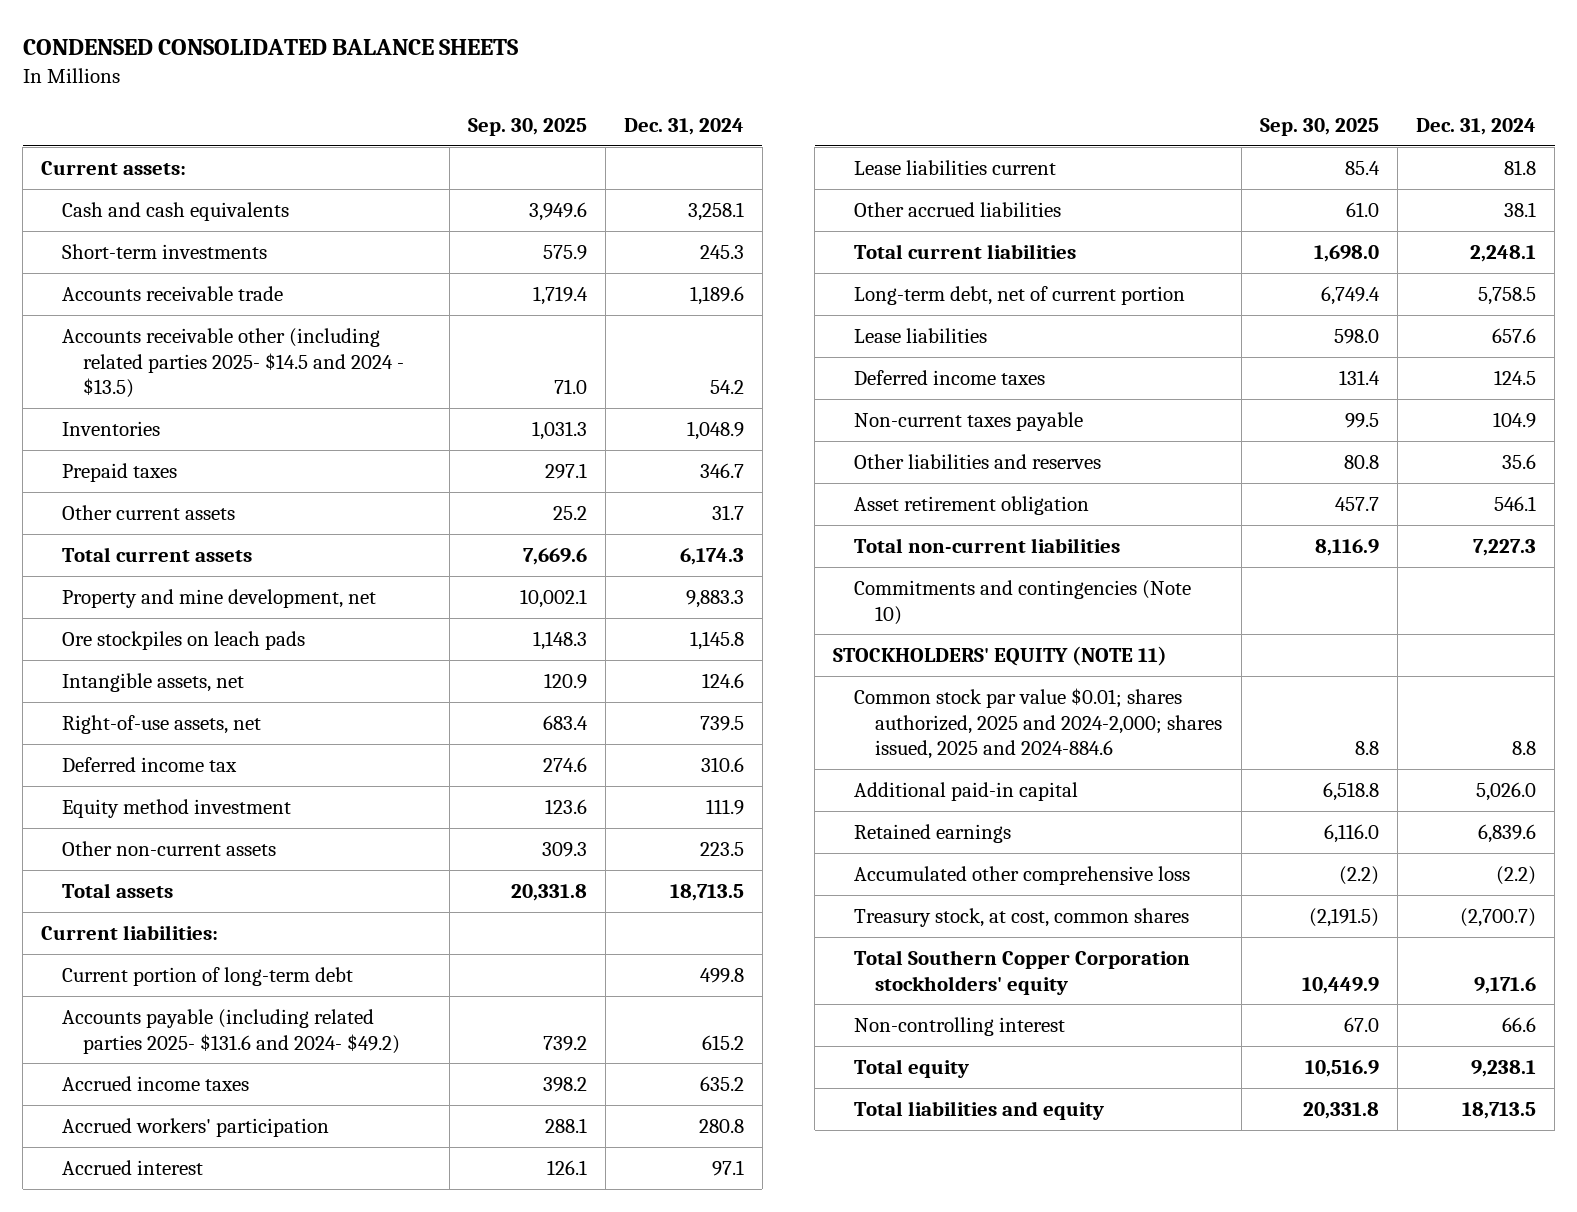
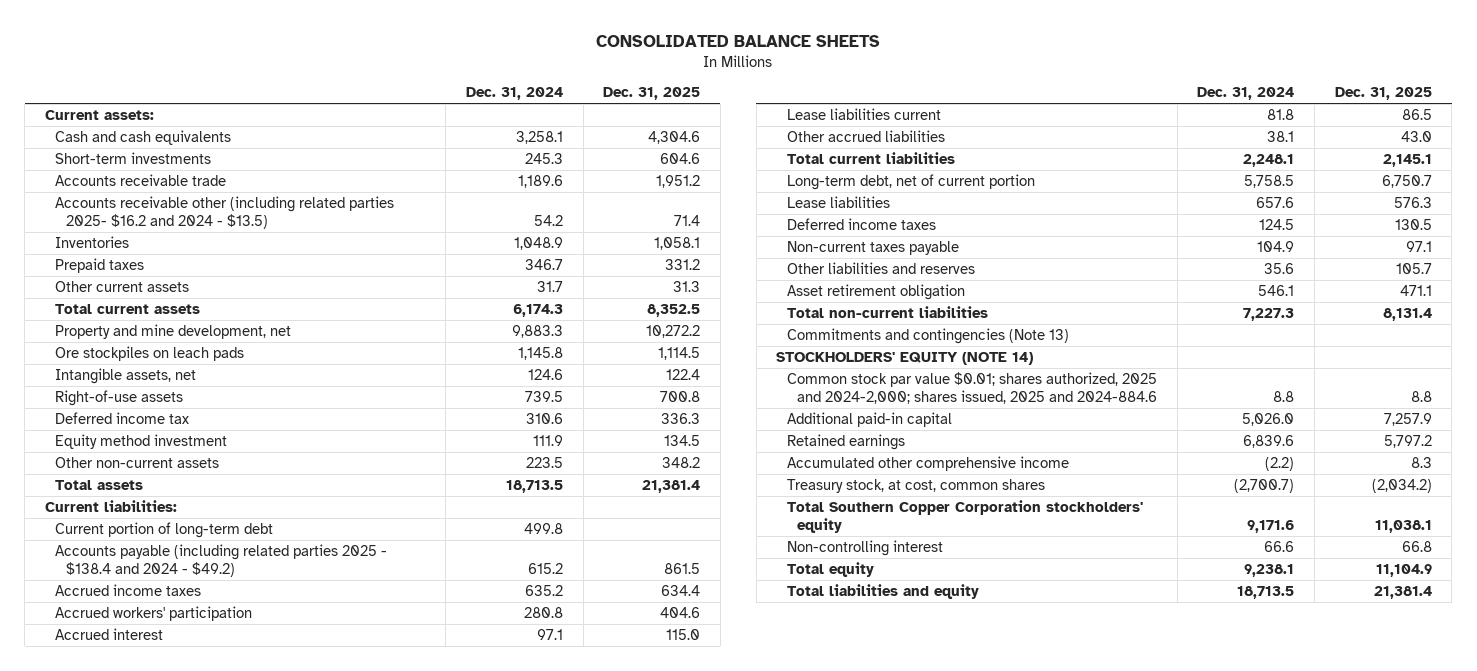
[22,39,518,56] CONDENSED CONSOLIDATED BALANCE SHEETS -> [596,35,881,48] CONSOLIDATED BALANCE SHEETS
[467,118,587,137] Sep. 30, 2025 -> none
none -> [603,87,701,101] Dec. 31, 2025
[62,327,405,399] Accounts receivable other (including related parties 2025- $14.5 and 2024 - $13.5) -> [55,196,395,230] Accounts receivable other (including related parties 2025- $16.2 and 2024 - $13.5)
[62,714,262,734] Right-of-use assets, net -> [55,390,184,407] Right-of-use assets
[62,1008,401,1054] Accounts payable (including related parties 2025- $131.6 and 2024- $49.2) -> [55,544,388,578] Accounts payable (including related parties 2025 - $138.4 and 2024 - $49.2)
[854,579,1192,625] Commitments and contingencies (Note 10) -> [786,328,1069,345] Commitments and contingencies (Note 13)
[833,645,1168,666] STOCKHOLDERS' EQUITY (NOTE 11) -> [776,352,1034,366] STOCKHOLDERS' EQUITY (NOTE 14)
[854,865,1191,885] Accumulated other comprehensive loss -> [786,456,1069,472] Accumulated other comprehensive income

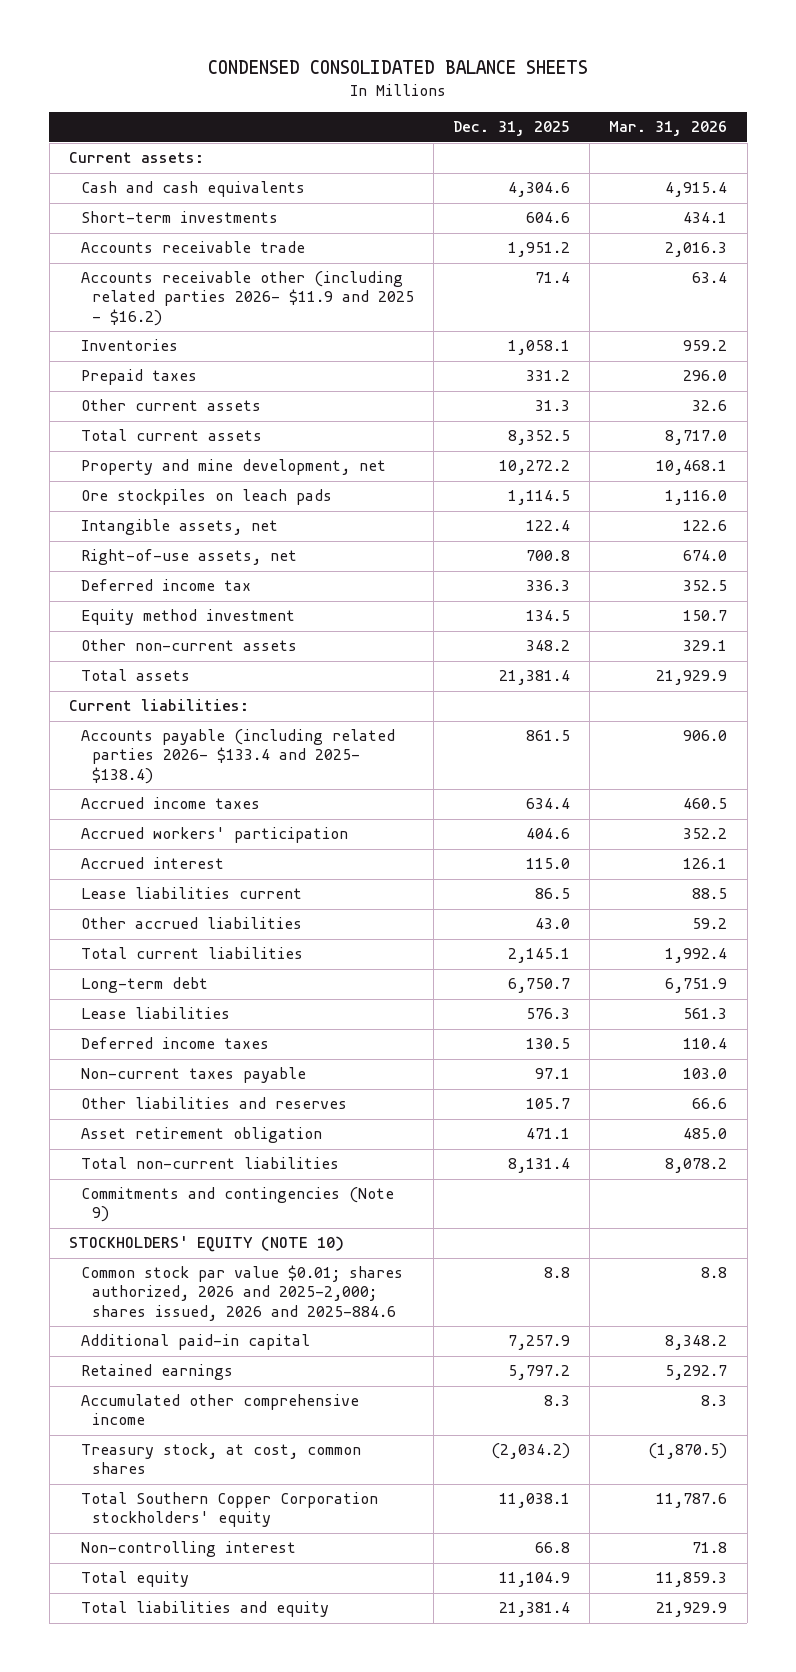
[596,35,881,48] CONSOLIDATED BALANCE SHEETS -> [208,60,589,75] CONDENSED CONSOLIDATED BALANCE SHEETS
[465,87,563,101] Dec. 31, 2024 -> none
none -> [609,121,728,137] Mar. 31, 2026
[55,196,395,230] Accounts receivable other (including related parties 2025- $16.2 and 2024 - $13.5) -> [80,271,415,326] Accounts receivable other (including related parties 2026- $11.9 and 2025 - $16.2)
[55,390,184,407] Right-of-use assets -> [80,549,297,566] Right-of-use assets, net
[55,522,274,539] Current portion of long-term debt -> none
[55,544,388,578] Accounts payable (including related parties 2025 - $138.4 and 2024 - $49.2) -> [80,729,395,784] Accounts payable (including related parties 2026- $133.4 and 2025- $138.4)
[786,174,1035,191] Long-term debt, net of current portion -> [80,977,208,994] Long-term debt
[786,328,1069,345] Commitments and contingencies (Note 13) -> [80,1187,394,1223] Commitments and contingencies (Note 9)
[776,352,1034,366] STOCKHOLDERS' EQUITY (NOTE 14) -> [68,1236,344,1253] STOCKHOLDERS' EQUITY (NOTE 10)
[786,372,1158,405] Common stock par value $0.01; shares authorized, 2025 and 2024-2,000; shares issued, 2025 and 2024-884.6 -> [80,1265,403,1321] Common stock par value $0.01; shares authorized, 2026 and 2025-2,000; shares issued, 2026 and 2025-884.6

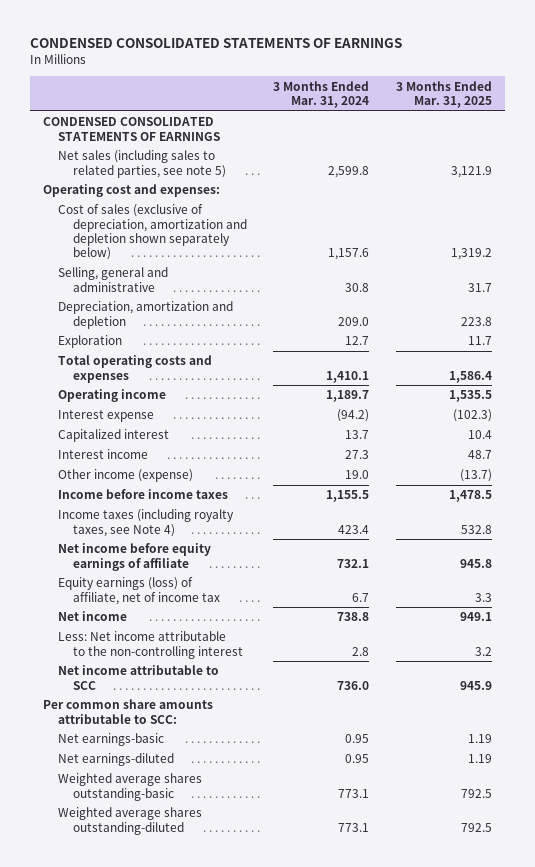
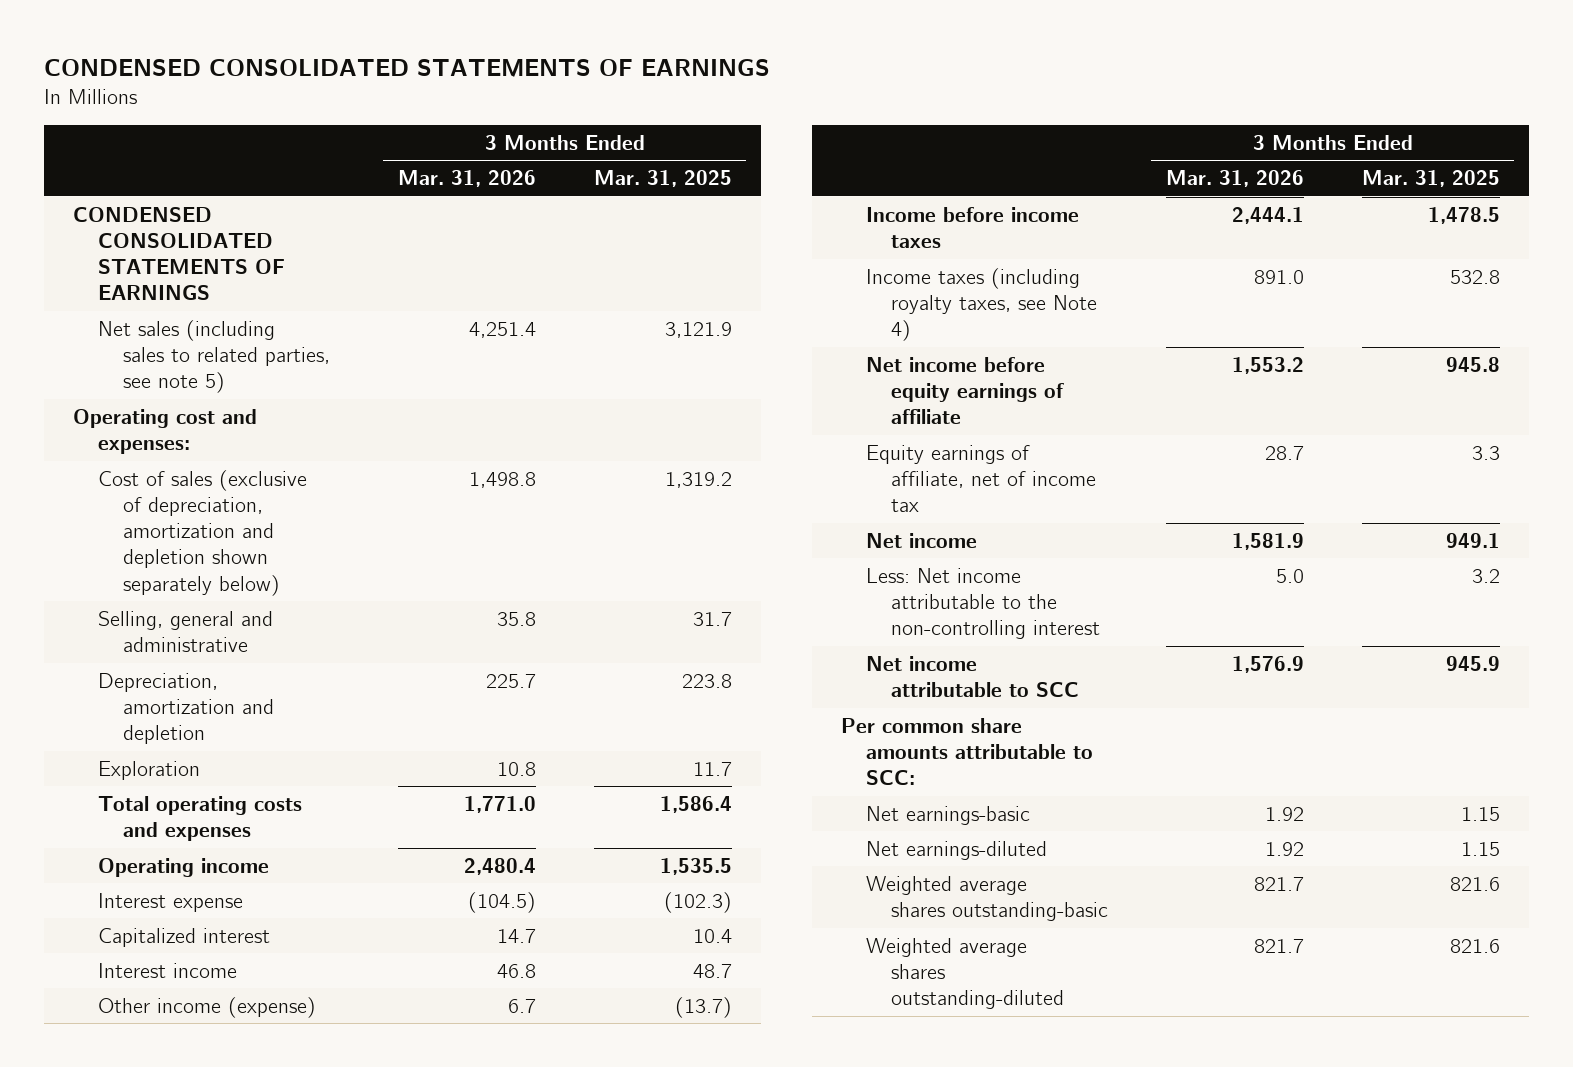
[273,80,370,108] 3 Months Ended Mar. 31, 2024 -> none
none -> [397,170,536,188] Mar. 31, 2026
[58,577,220,605] Equity earnings (loss) of affiliate, net of income tax -> [866,444,1097,513] Equity earnings of affiliate, net of income tax
[468,734,493,744] 1.19 -> [1460,806,1500,821] 1.15
[468,754,493,764] 1.19 -> [1460,841,1500,856] 1.15
[461,788,493,798] 792.5 -> [1449,876,1500,891] 821.6
[461,822,493,832] 792.5 -> [1449,938,1500,953] 821.6

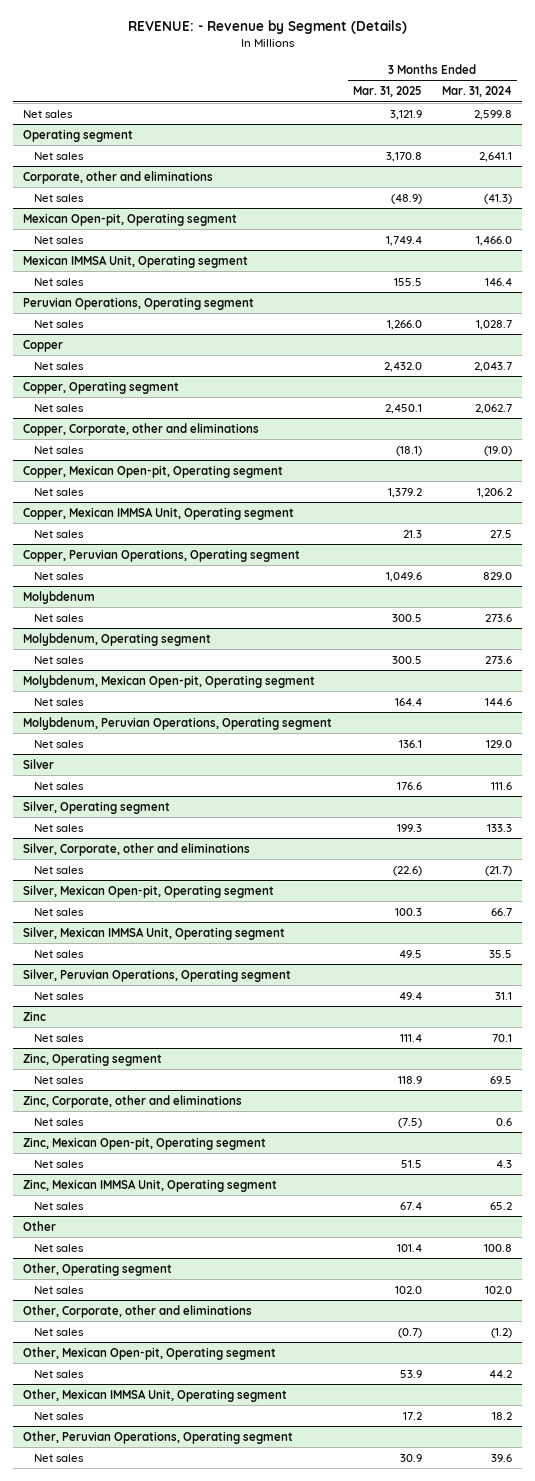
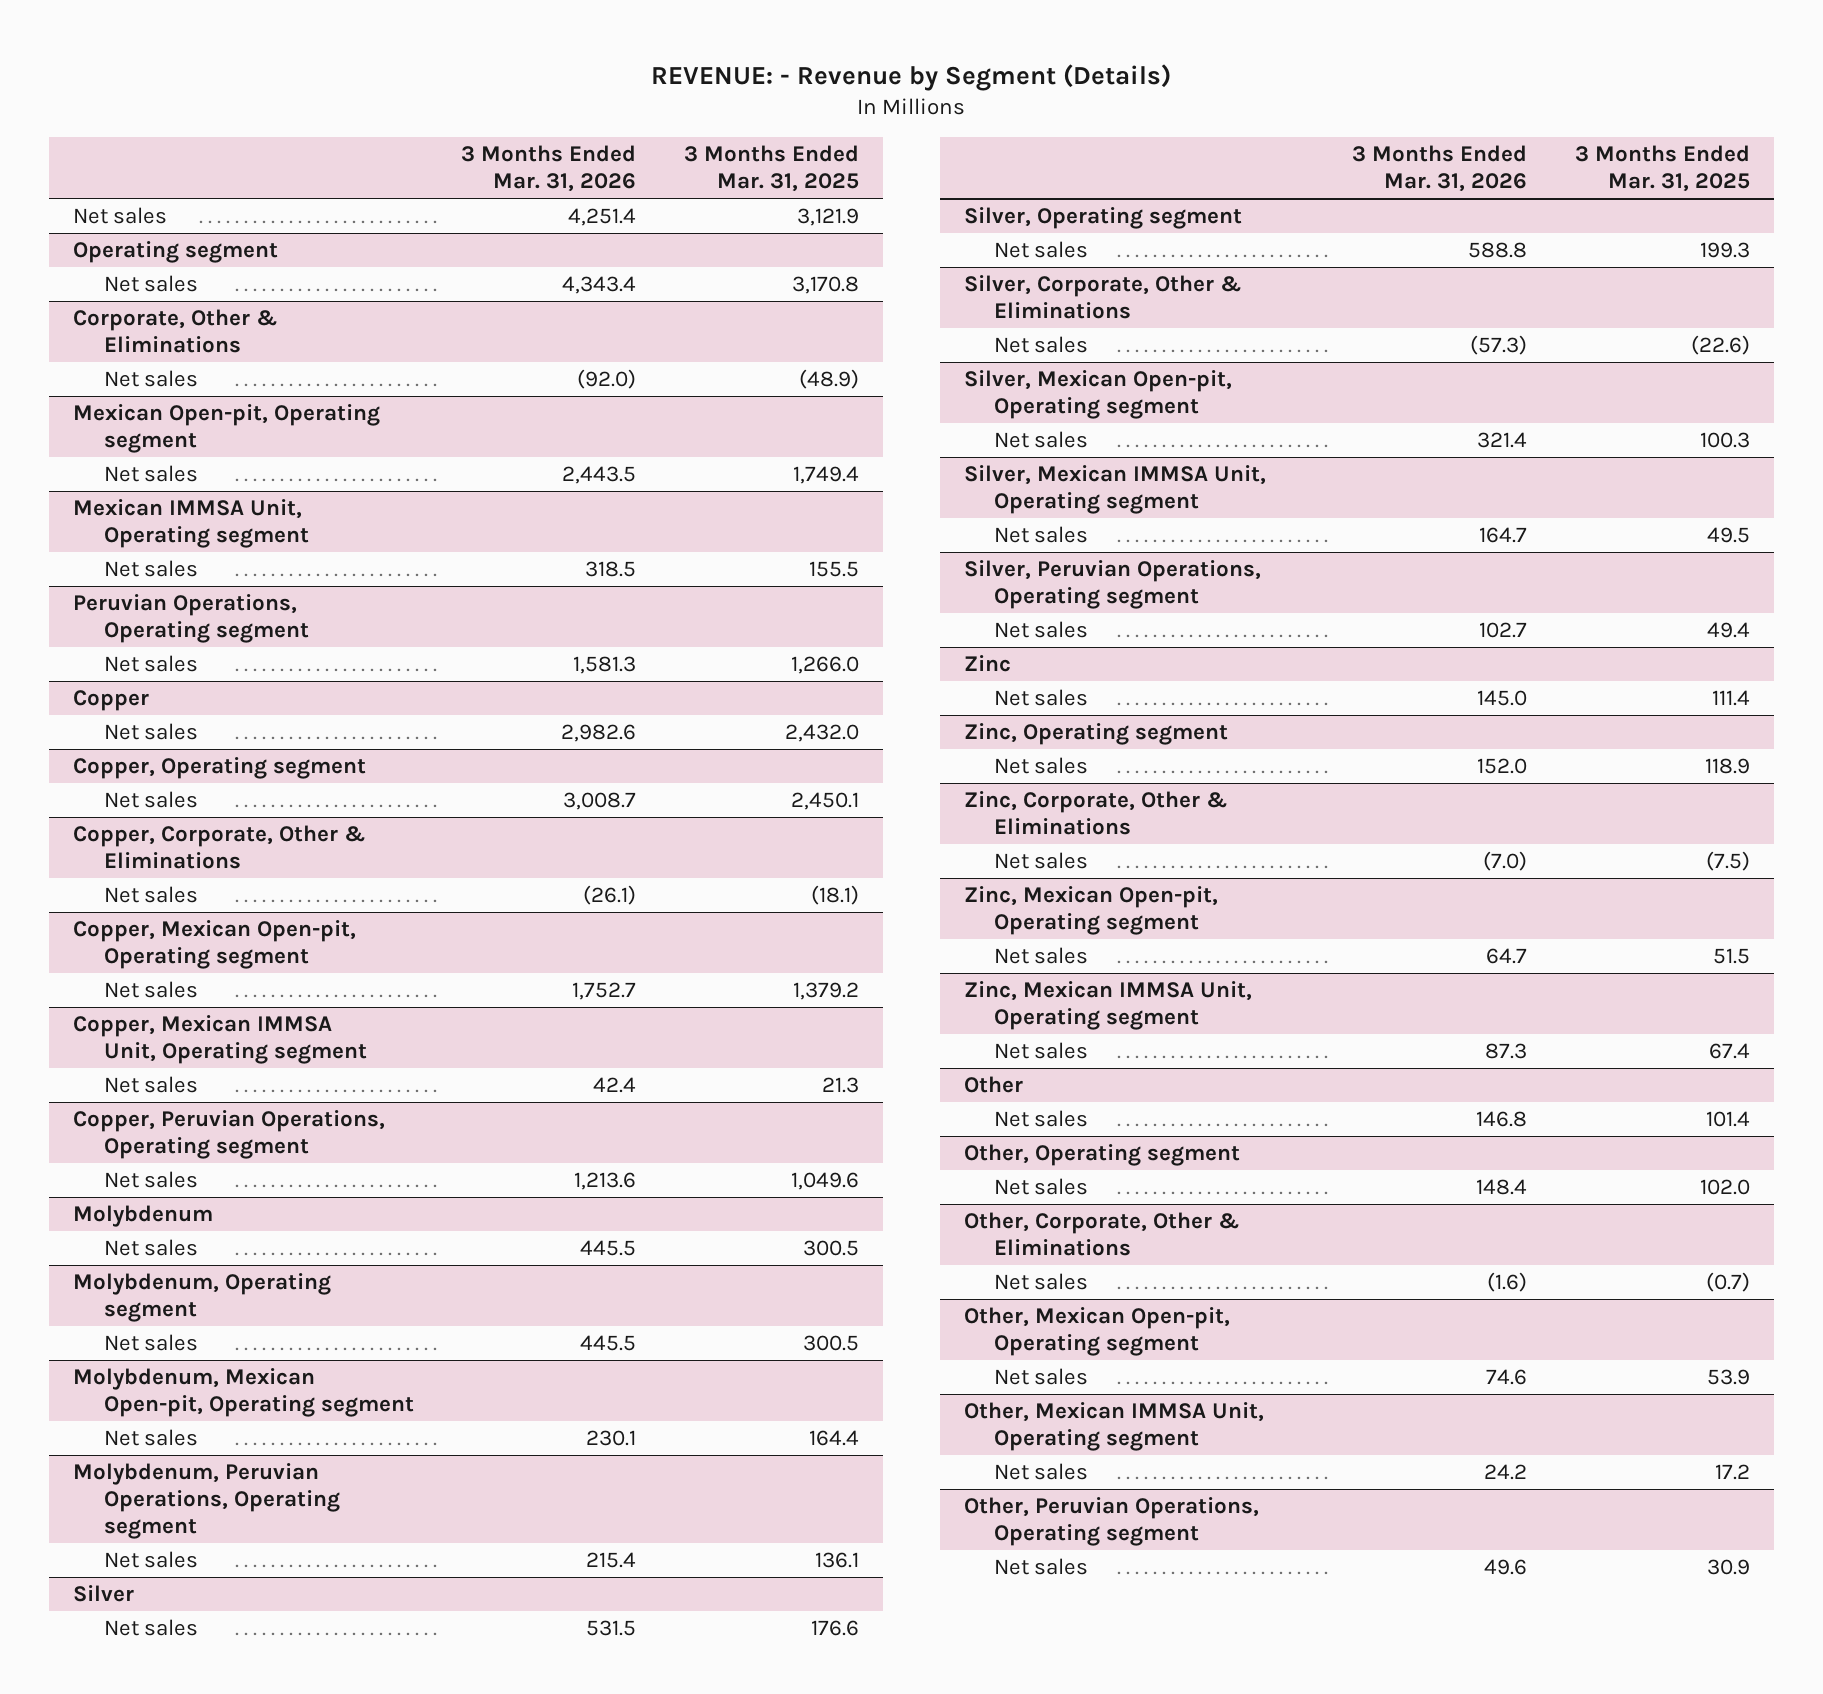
[442,86,513,98] Mar. 31, 2024 -> none
none -> [461,145,637,193] 3 Months Ended Mar. 31, 2026
[23,170,214,184] Corporate, other and eliminations -> [72,309,278,354] Corporate, Other & Eliminations
[23,422,260,436] Copper, Corporate, other and eliminations -> [72,825,366,870] Copper, Corporate, Other & Eliminations
[23,842,251,856] Silver, Corporate, other and eliminations -> [963,275,1242,320] Silver, Corporate, Other & Eliminations
[23,1094,243,1108] Zinc, Corporate, other and eliminations -> [963,791,1228,836] Zinc, Corporate, Other & Eliminations
[23,1304,253,1318] Other, Corporate, other and eliminations -> [963,1212,1240,1257] Other, Corporate, Other & Eliminations

